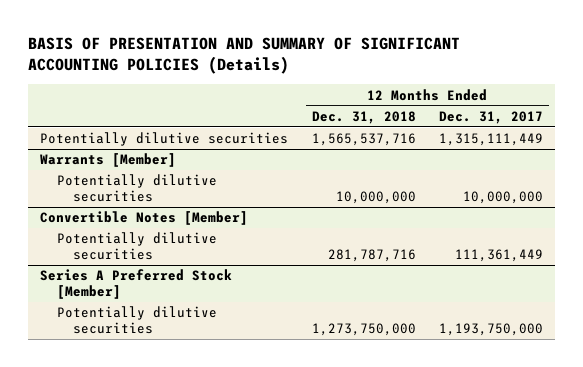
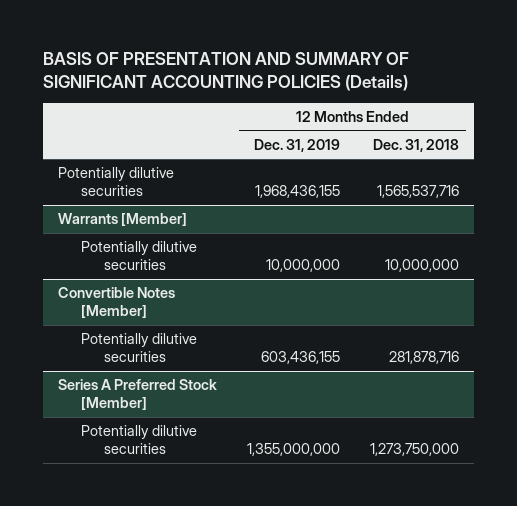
[439,110,544,124] Dec. 31, 2017 -> none
none -> [253,138,340,152] Dec. 31, 2019
[327,249,416,263] 281,787,716 -> [388,351,459,365] 281,878,716

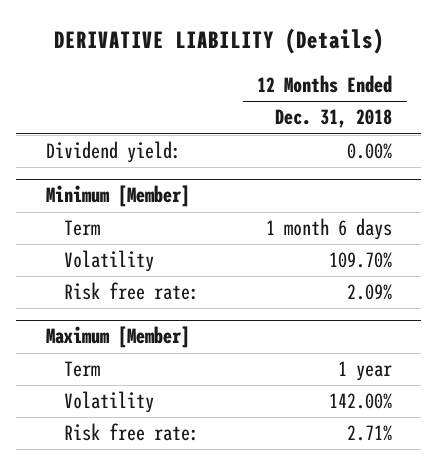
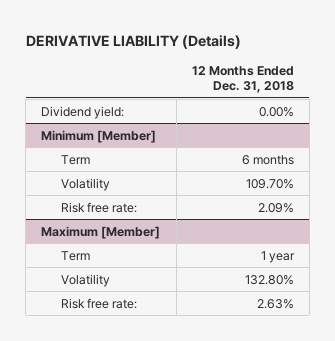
[266,218,393,241] 1 month 6 days -> [241,154,294,165] 6 months
[329,393,393,410] 142.00% -> [244,274,294,285] 132.80%
[347,425,393,442] 2.71% -> [256,298,294,309] 2.63%

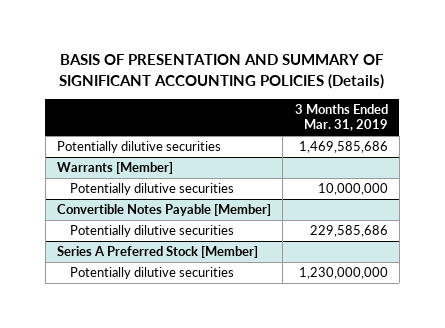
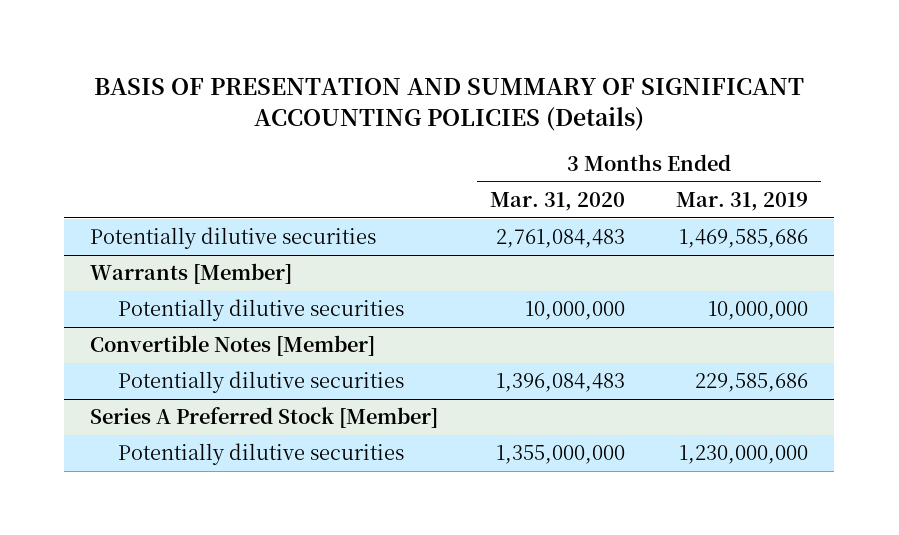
none -> [489,192,625,212] Mar. 31, 2020
[56,204,271,217] Convertible Notes Payable [Member] -> [90,335,376,357] Convertible Notes [Member]

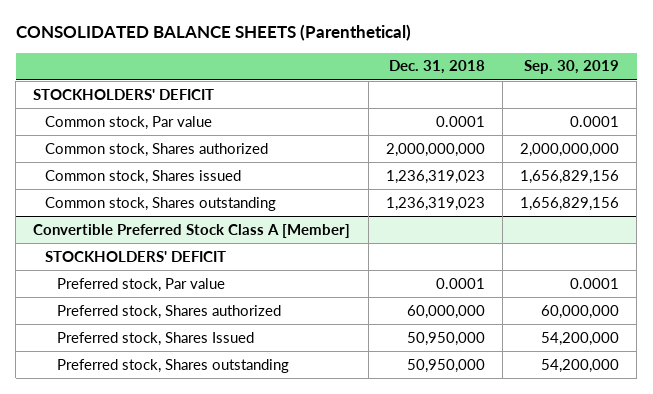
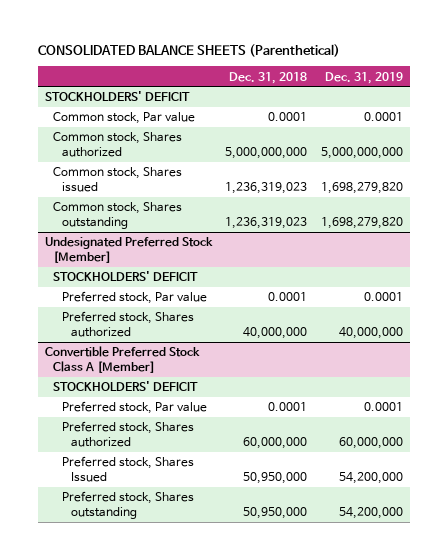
[524,60,620,75] Sep. 30, 2019 -> none
none -> [325,71,404,84] Dec. 31, 2019
[385,142,485,157] 2,000,000,000 -> [225,146,308,159] 5,000,000,000
none -> [44,237,213,263] Undesignated Preferred Stock [Member]
none -> [53,271,199,283] STOCKHOLDERS' DEFICIT
none -> [62,291,208,305] Preferred stock, Par value
none -> [62,311,195,337] Preferred stock, Shares authorized

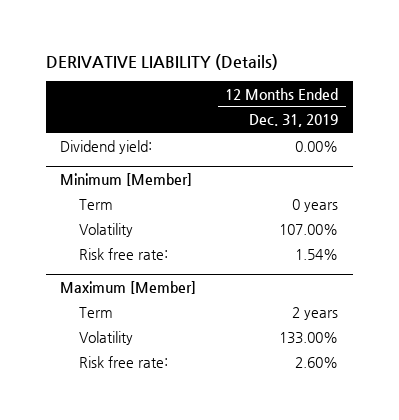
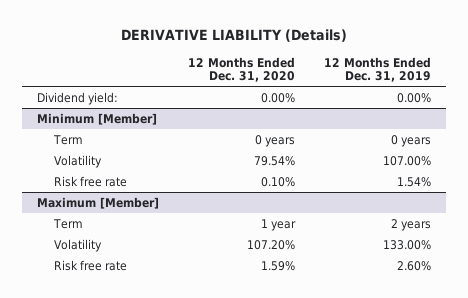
none -> [187,56,295,83] 12 Months Ended Dec. 31, 2020
[78,247,168,260] Risk free rate: -> [54,175,128,187] Risk free rate
[78,355,168,368] Risk free rate: -> [54,259,128,271] Risk free rate

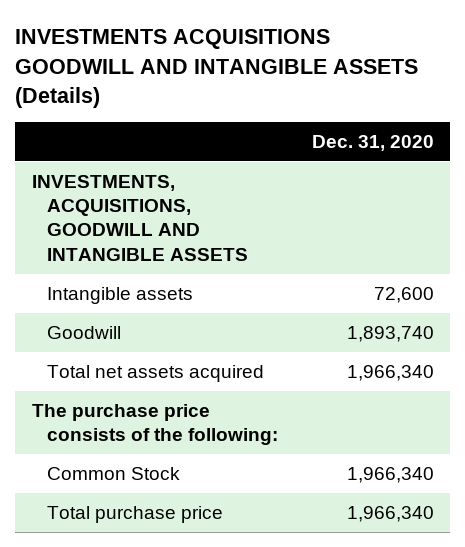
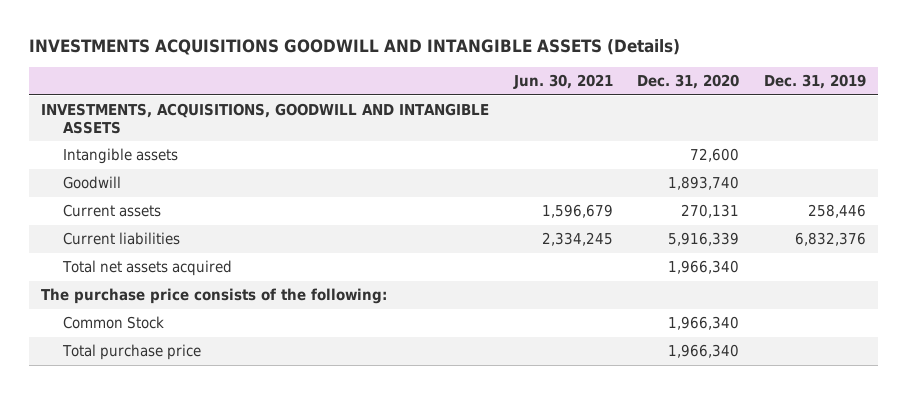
none -> [512,73,613,89] Jun. 30, 2021
none -> [763,73,866,89] Dec. 31, 2019
none -> [62,204,161,218] Current assets
none -> [62,232,180,246] Current liabilities

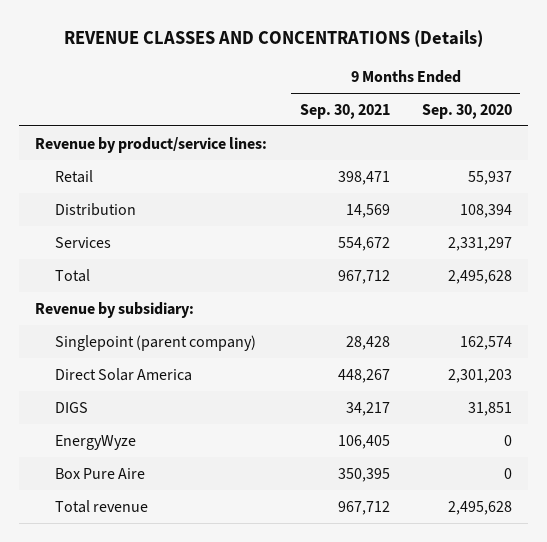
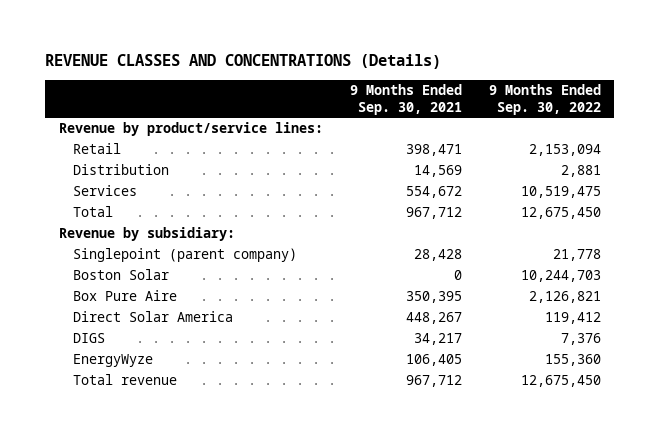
[422,103,513,119] Sep. 30, 2020 -> none
none -> [488,84,601,115] 9 Months Ended Sep. 30, 2022
none -> [72,269,169,281] Boston Solar
[54,467,145,479] Box Pure Aire -> [72,290,177,302] Box Pure Aire

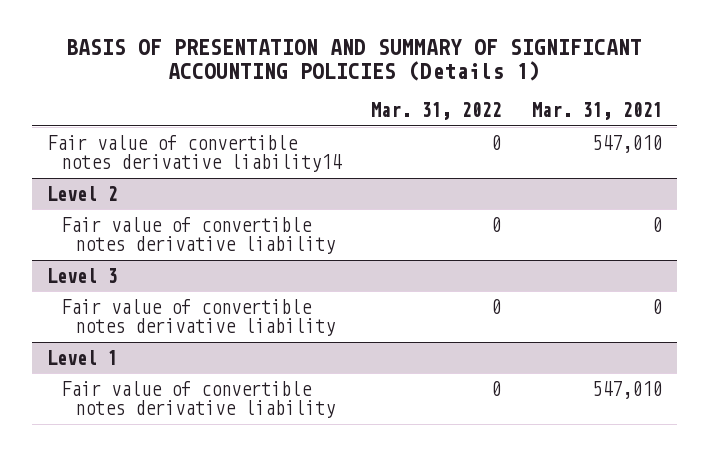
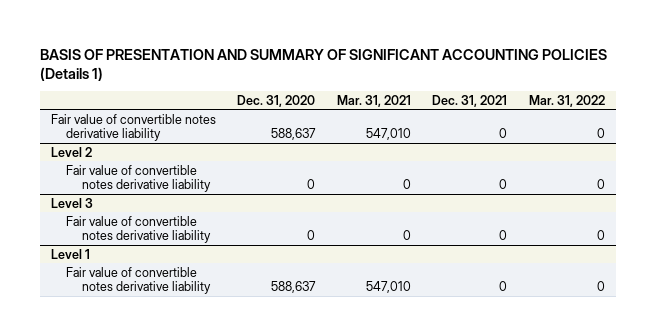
none -> [237,95,316,108] Dec. 31, 2020
none -> [432,95,508,108] Dec. 31, 2021
[46,134,343,173] Fair value of convertible notes derivative liability14 -> [50,113,216,142] Fair value of convertible notes derivative liability

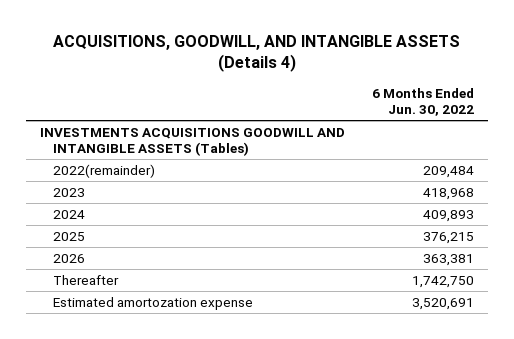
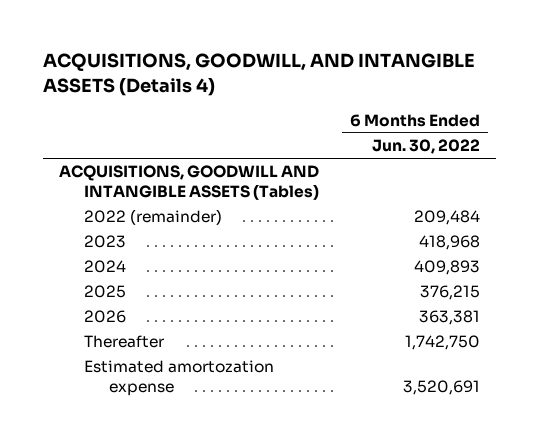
[39,127,345,157] INVESTMENTS ACQUISITIONS GOODWILL AND INTANGIBLE ASSETS (Tables) -> [58,165,319,201] ACQUISITIONS, GOODWILL AND INTANGIBLE ASSETS (Tables)
[53,163,156,178] 2022(remainder) -> [83,209,222,226] 2022 (remainder)

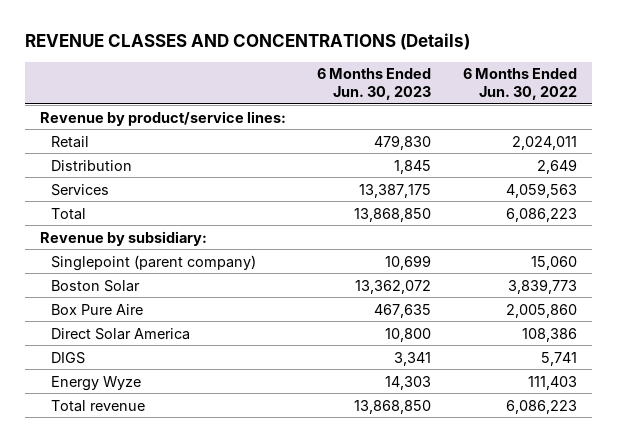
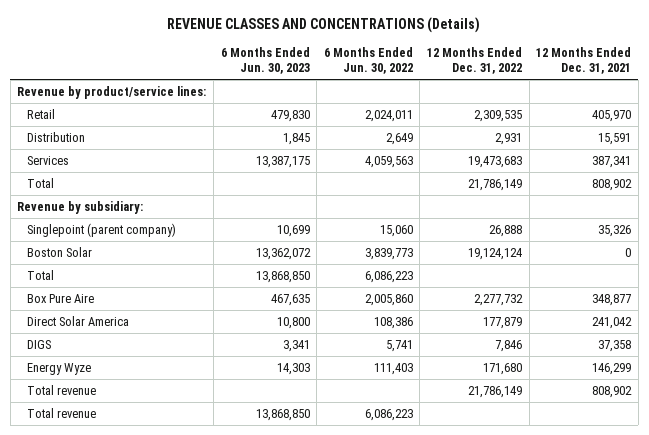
none -> [427,47,523,75] 12 Months Ended Dec. 31, 2022
none -> [536,47,632,75] 12 Months Ended Dec. 31, 2021
none -> [26,177,54,188] Total
[51,207,87,220] Total -> [26,269,54,280] Total
none -> [26,384,96,395] Total revenue

